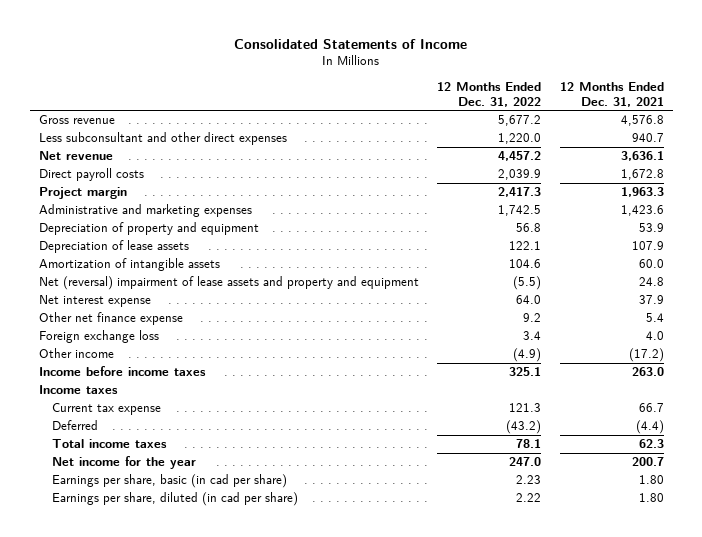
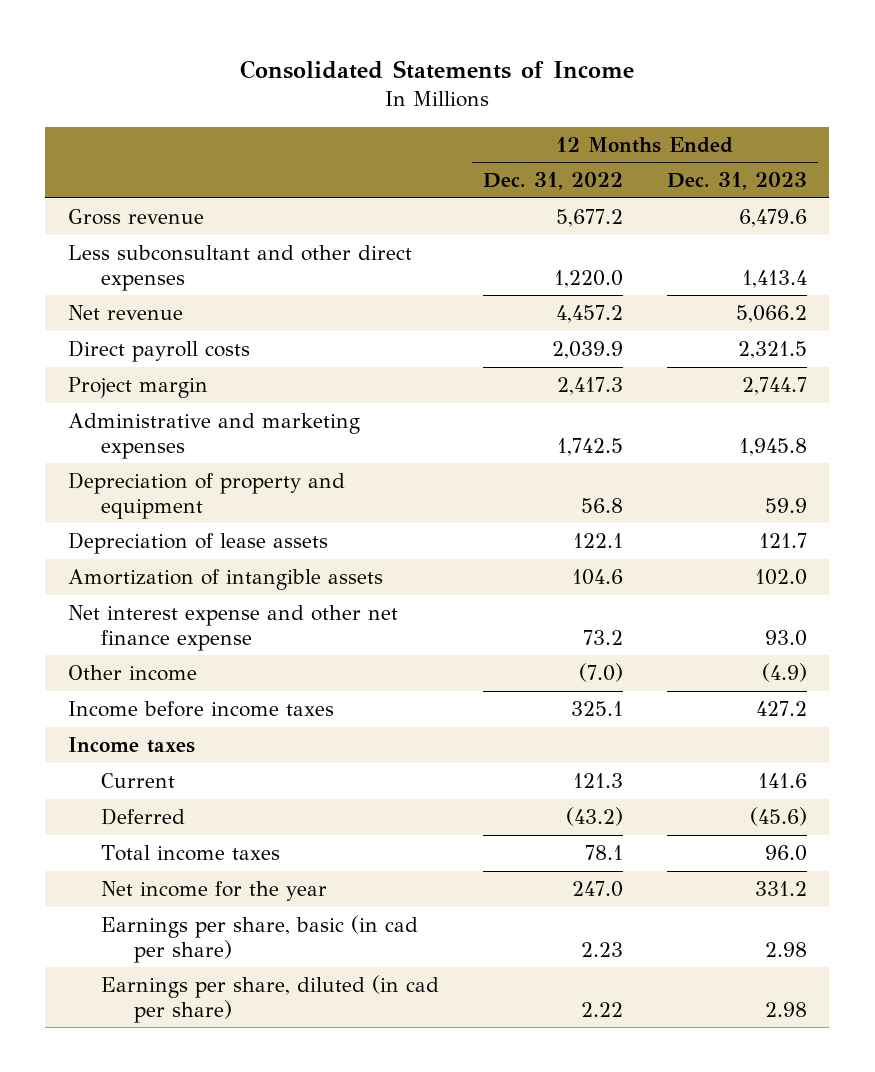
[559,82,664,107] 12 Months Ended Dec. 31, 2021 -> none
none -> [667,172,808,191] Dec. 31, 2023
[38,276,419,291] Net (reversal) impairment of lease assets and property and equipment -> none
[38,312,183,326] Other net finance expense -> none
[38,330,159,344] Foreign exchange loss -> none
[38,295,151,308] Net interest expense -> [67,604,398,651] Net interest expense and other net finance expense
[516,295,542,305] 64.0 -> [583,629,624,645] 73.2
[513,348,542,363] (4.9) -> [579,662,624,682] (7.0)
[52,403,162,416] Current tax expense -> [100,772,175,788] Current

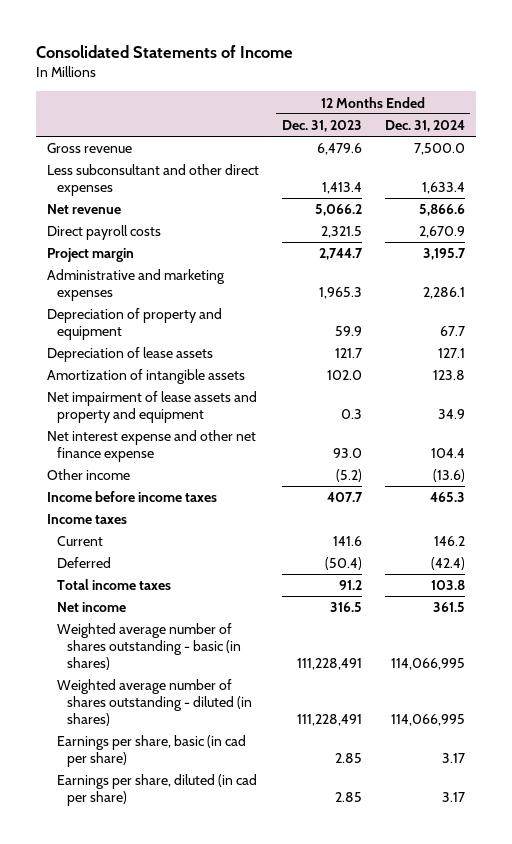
[483,172,624,191] Dec. 31, 2022 -> none
none -> [384,119,465,132] Dec. 31, 2024
[739,437,808,456] 1,945.8 -> [318,286,362,299] 1,965.3
none -> [47,391,258,423] Net impairment of lease assets and property and equipment
[762,662,808,682] (4.9) -> [335,469,362,483] (5.2)
[756,700,808,716] 427.2 -> [326,492,363,503] 407.7
[750,806,808,826] (45.6) -> [324,557,362,571] (50.4)
[765,844,808,861] 96.0 -> [338,580,362,591] 91.2
[100,880,327,901] Net income for the year -> [57,602,127,613] Net income
[755,880,808,896] 331.2 -> [329,602,362,613] 316.5
none -> [57,623,242,670] Weighted average number of shares outstanding - basic (in shares)
none -> [57,679,253,726] Weighted average number of shares outstanding - diluted (in shares)
[765,941,808,957] 2.98 -> [334,752,362,763] 2.85
[765,1001,808,1017] 2.98 -> [334,791,362,802] 2.85

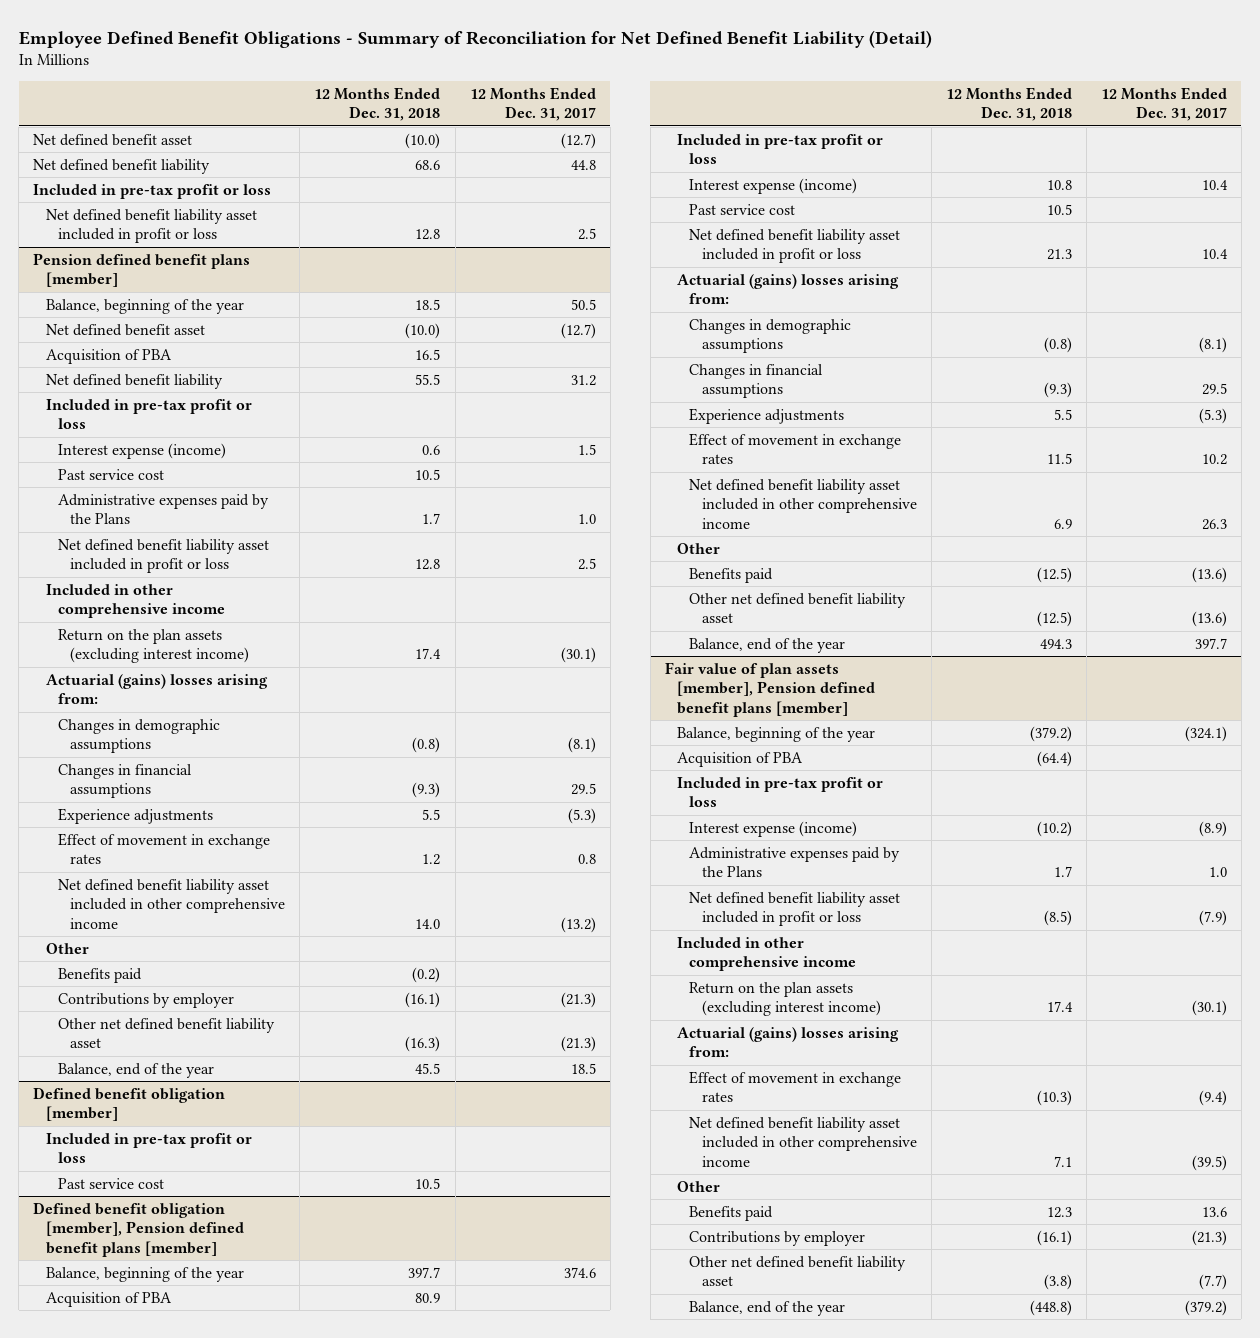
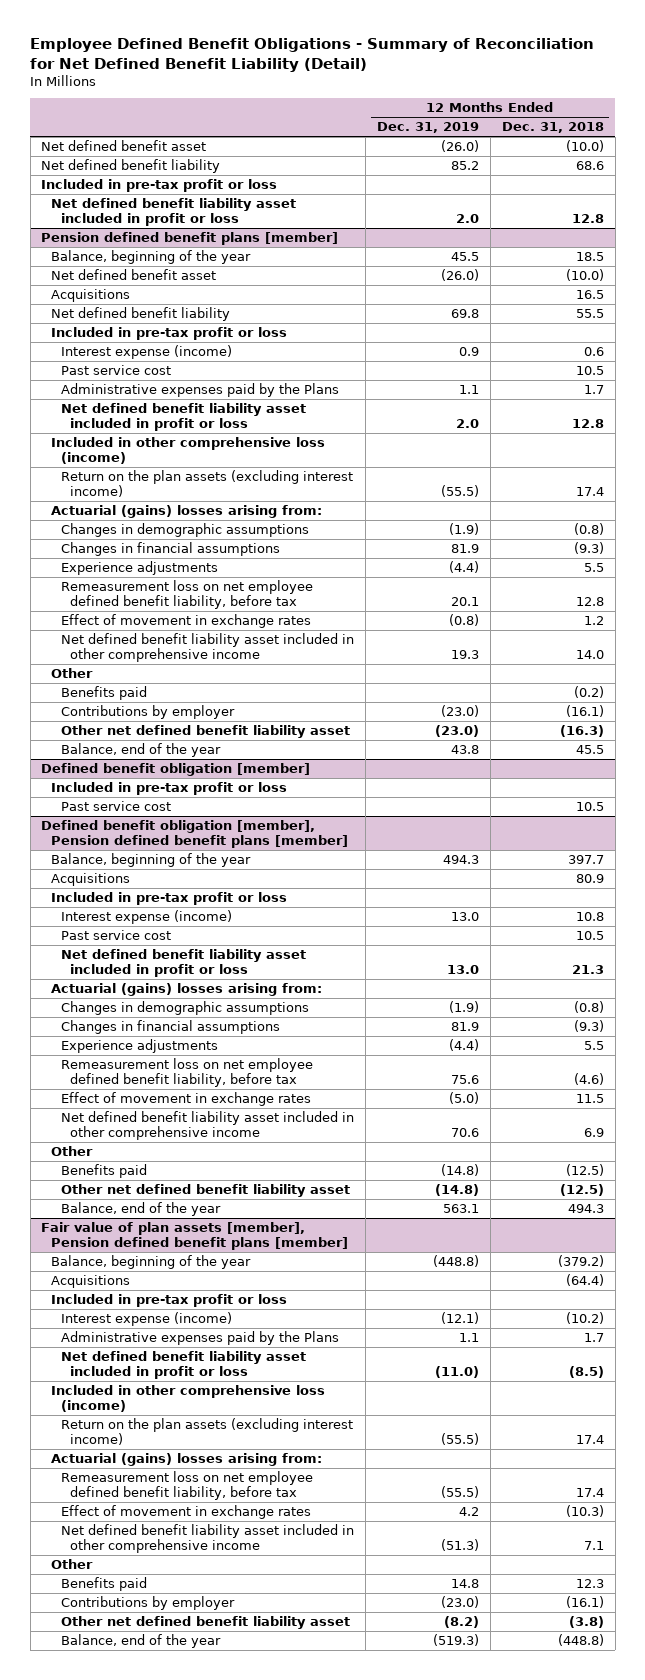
[469,87,596,122] 12 Months Ended Dec. 31, 2017 -> none
none -> [376,122,479,134] Dec. 31, 2019
[45,348,172,364] Acquisition of PBA -> [51,289,131,303] Acquisitions
[45,583,226,619] Included in other comprehensive income -> [51,437,326,464] Included in other comprehensive loss (income)
none -> [60,580,313,609] Remeasurement loss on net employee defined benefit liability, before tax
[45,1291,172,1307] Acquisition of PBA -> [51,873,131,887] Acquisitions
none -> [60,1058,313,1087] Remeasurement loss on net employee defined benefit liability, before tax
[676,751,803,767] Acquisition of PBA -> [51,1275,131,1289] Acquisitions
[676,936,857,972] Included in other comprehensive income -> [51,1385,326,1412] Included in other comprehensive loss (income)
none -> [60,1471,313,1500] Remeasurement loss on net employee defined benefit liability, before tax

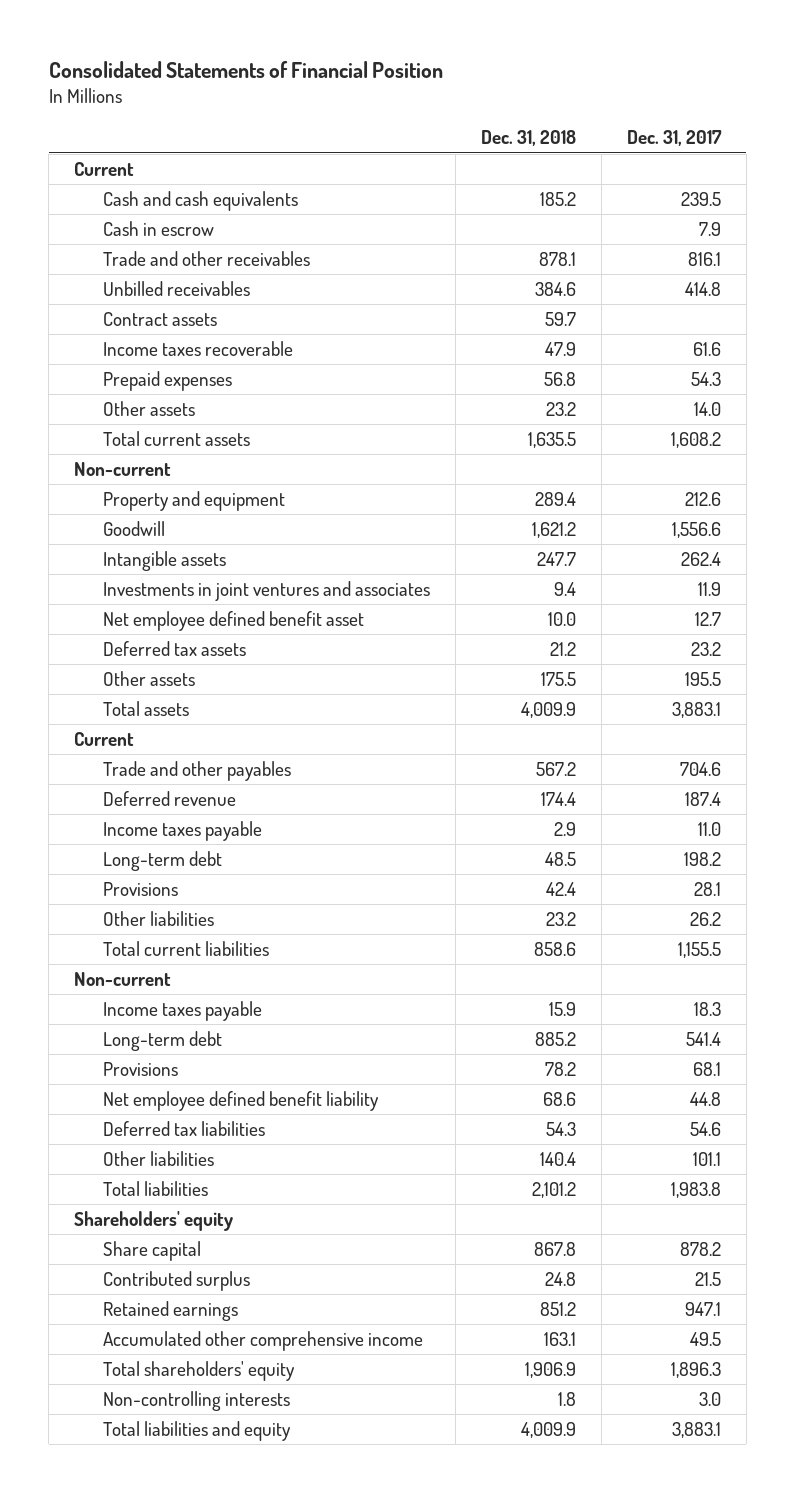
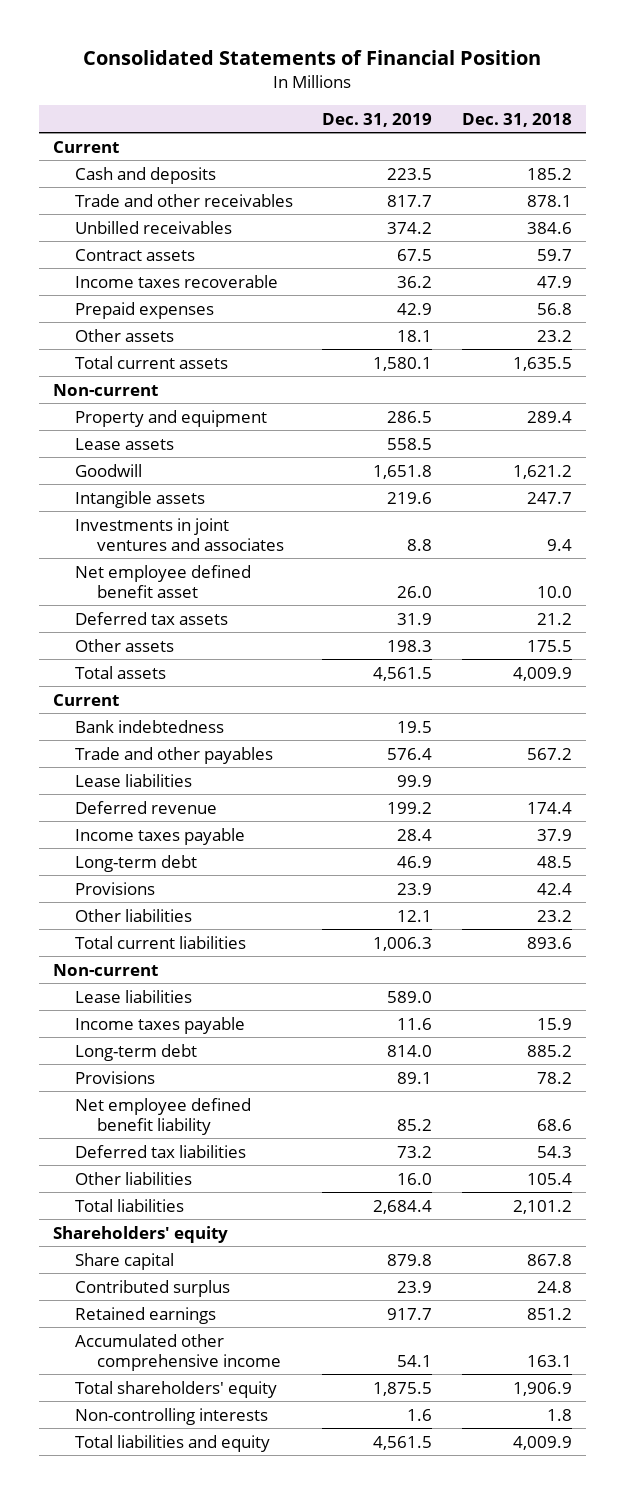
[627,130,723,147] Dec. 31, 2017 -> none
none -> [322,112,433,127] Dec. 31, 2019
[103,221,215,237] Cash in escrow -> none
[103,191,299,212] Cash and cash equivalents -> [74,166,216,184] Cash and deposits
none -> [74,437,174,450] Lease assets
none -> [74,719,224,733] Bank indebtedness
none -> [74,773,192,787] Lease liabilities
[554,822,577,837] 2.9 -> [536,828,572,841] 37.9
[534,942,577,957] 858.6 -> [526,936,572,949] 893.6
none -> [74,989,192,1003] Lease liabilities
[540,1152,577,1167] 140.4 -> [526,1172,572,1185] 105.4

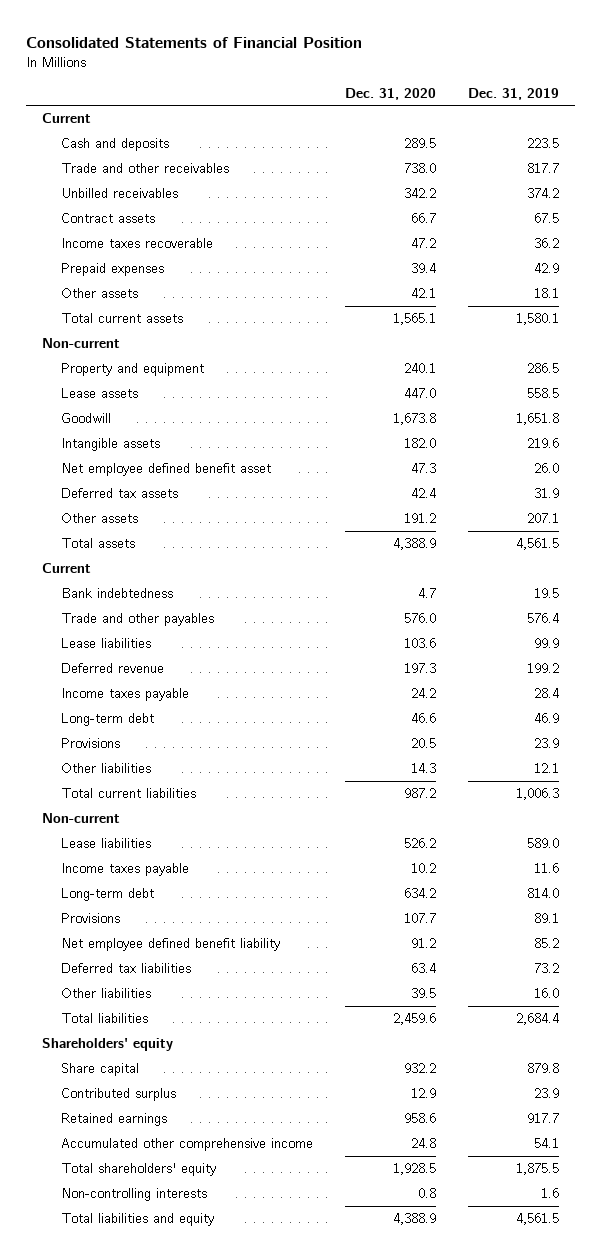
[461,112,572,127] Dec. 31, 2018 -> none
none -> [345,87,437,100] Dec. 31, 2020
[74,517,284,552] Investments in joint ventures and associates -> none
[387,639,433,652] 198.3 -> [527,513,560,524] 207.1

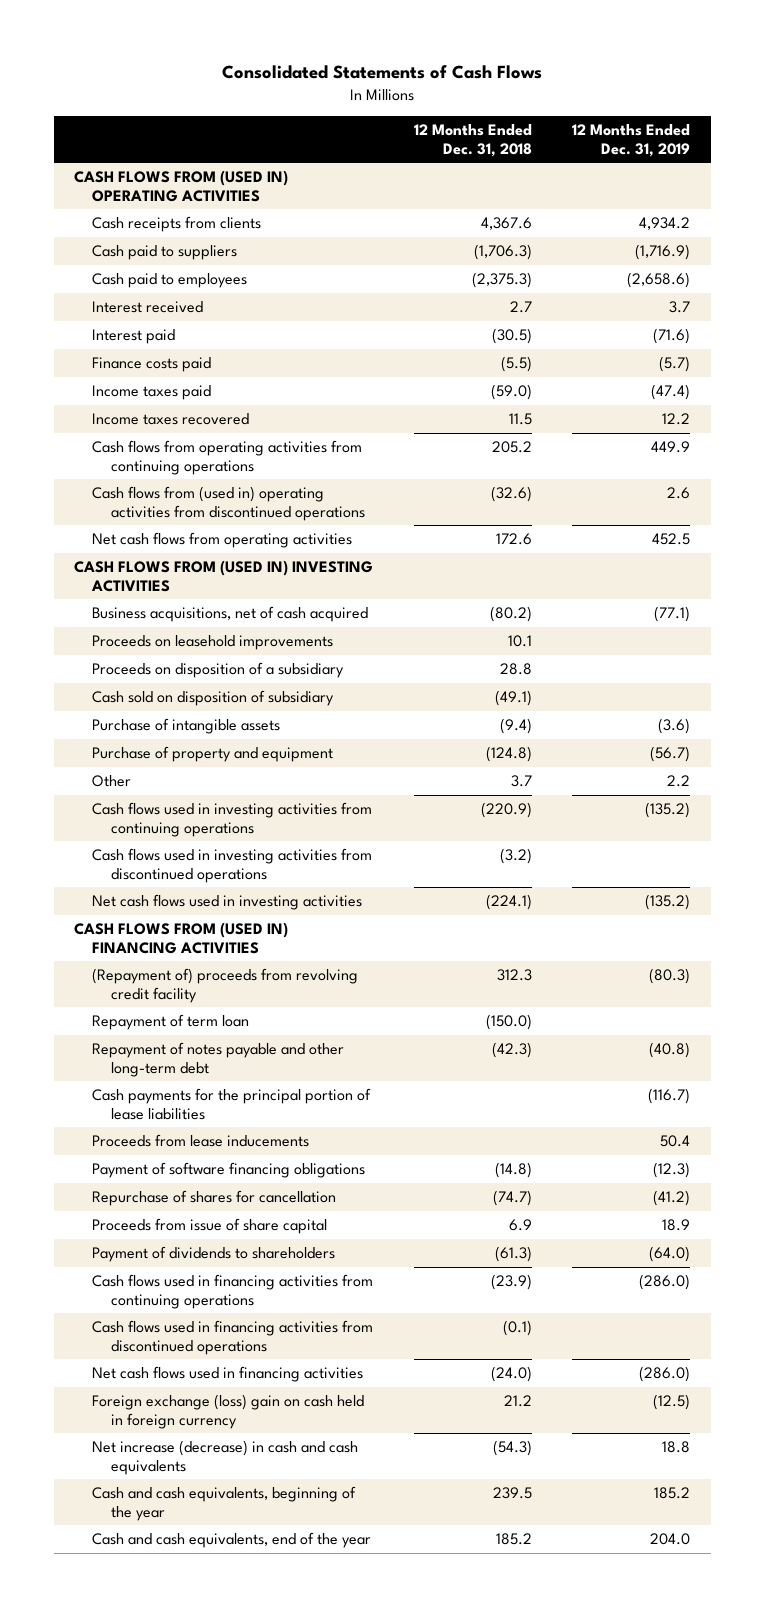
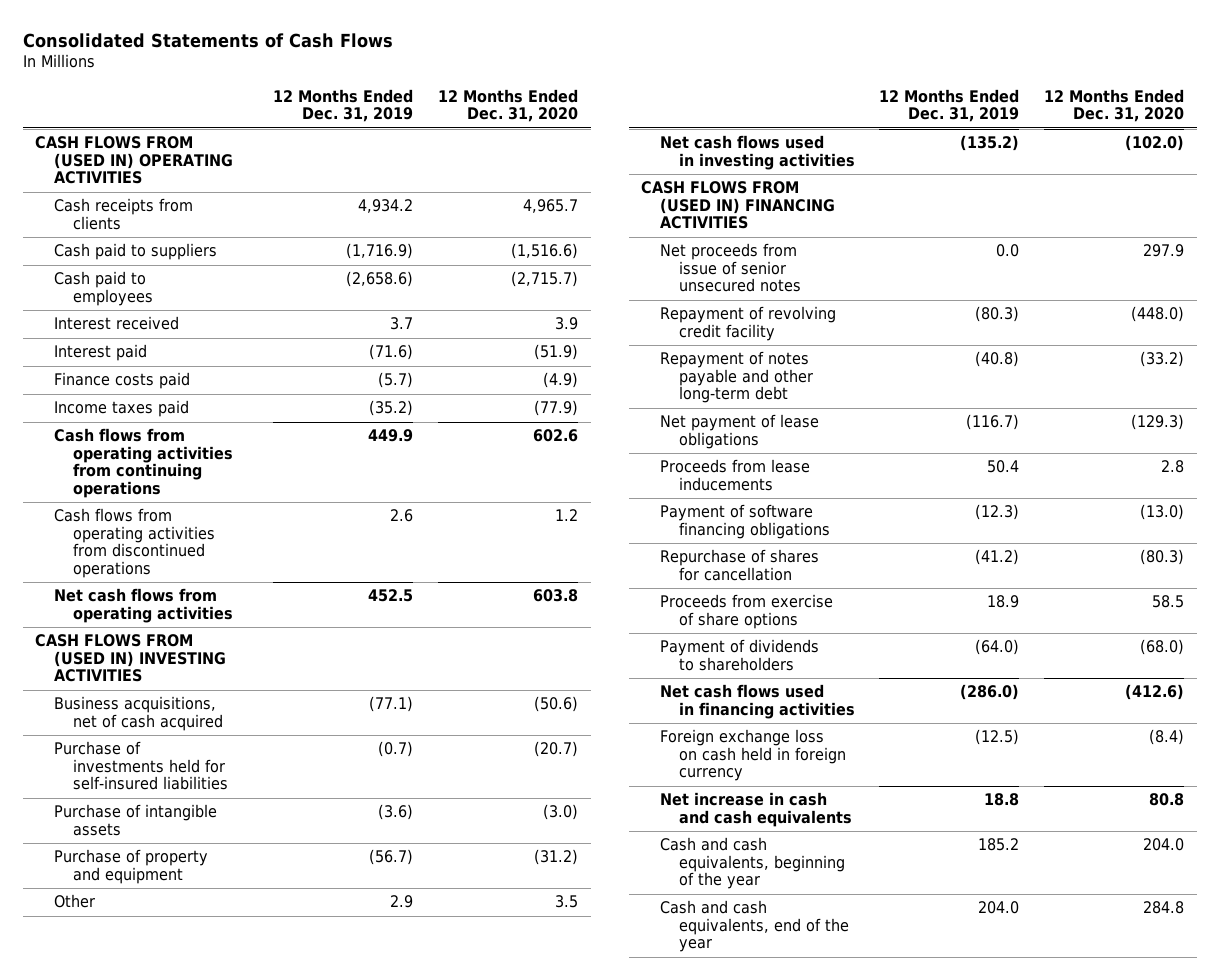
[413,123,532,157] 12 Months Ended Dec. 31, 2018 -> none
none -> [438,88,579,123] 12 Months Ended Dec. 31, 2020
[92,413,250,426] Income taxes recovered -> none
[651,384,691,401] (47.4) -> [369,400,414,417] (35.2)
[92,486,365,521] Cash flows from (used in) operating activities from discontinued operations -> [53,508,215,579] Cash flows from operating activities from discontinued operations
[92,635,334,651] Proceeds on leasehold improvements -> none
[92,662,345,679] Proceeds on disposition of a subsidiary -> none
[92,690,335,707] Cash sold on disposition of subsidiary -> none
none -> [53,741,228,791] Purchase of investments held for self-insured liabilities
[92,802,373,837] Cash flows used in investing activities from continuing operations -> none
[92,848,373,883] Cash flows used in investing activities from discontinued operations -> none
[667,775,691,788] 2.2 -> [390,895,414,909] 2.9
[92,1014,250,1031] Repayment of term loan -> none
none -> [659,243,801,293] Net proceeds from issue of senior unsecured notes
[92,968,359,1003] (Repayment of) proceeds from revolving credit facility -> [659,306,836,341] Repayment of revolving credit facility
[92,1088,372,1120] Cash payments for the principal portion of lease liabilities -> [659,414,819,449] Net payment of lease obligations
[92,1218,328,1235] Proceeds from issue of share capital -> [659,594,833,629] Proceeds from exercise of share options
[92,1274,374,1309] Cash flows used in financing activities from continuing operations -> none
[92,1320,374,1355] Cash flows used in financing activities from discontinued operations -> none
[92,1394,365,1429] Foreign exchange (loss) gain on cash held in foreign currency -> [659,729,846,782] Foreign exchange loss on cash held in foreign currency
[92,1440,359,1475] Net increase (decrease) in cash and cash equivalents -> [659,792,852,827] Net increase in cash and cash equivalents

